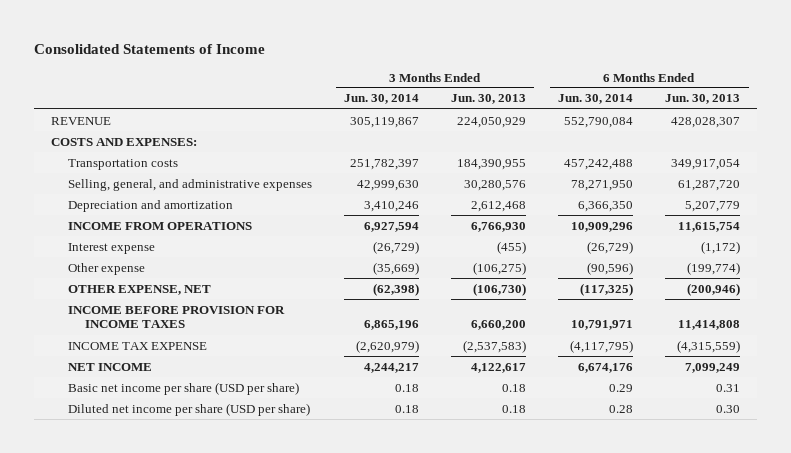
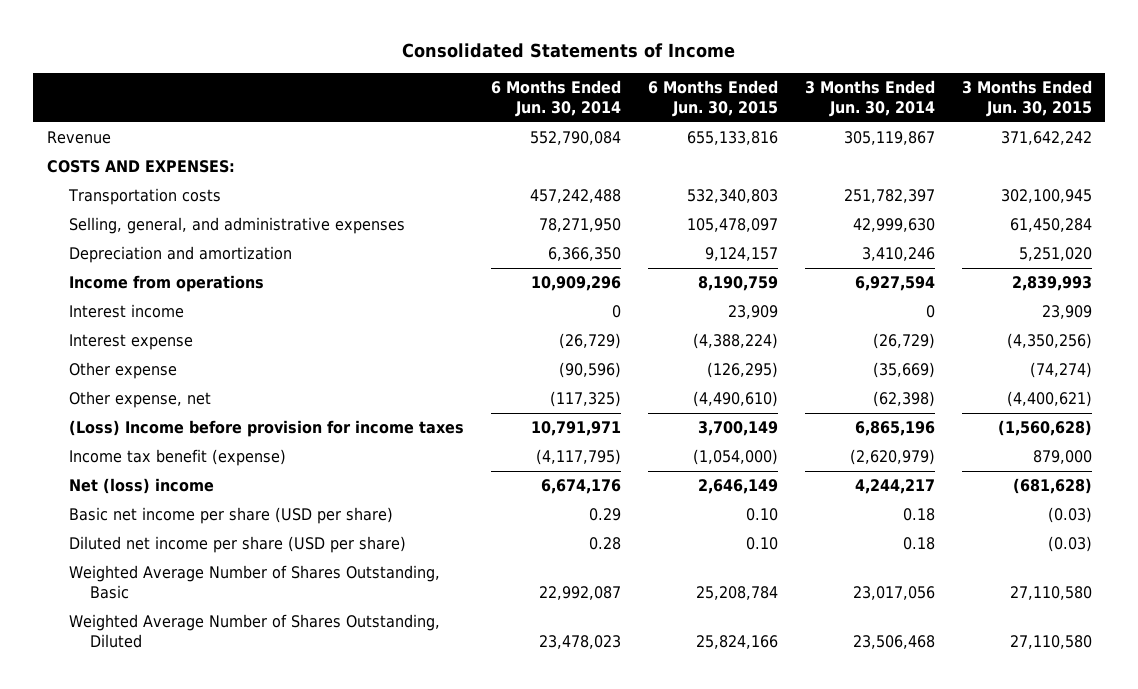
[450,94,526,105] Jun. 30, 2013 -> none
[665,94,741,105] Jun. 30, 2013 -> none
none -> [647,80,778,117] 6 Months Ended Jun. 30, 2015
none -> [961,80,1092,117] 3 Months Ended Jun. 30, 2015
[50,116,111,125] REVENUE -> [46,131,111,145] Revenue
[67,221,252,230] INCOME FROM OPERATIONS -> [68,275,264,293] Income from operations
none -> [68,304,184,319] Interest income
[67,284,211,295] OTHER EXPENSE, NET -> [68,391,211,409] Other expense, net
[67,305,285,329] INCOME BEFORE PROVISION FOR INCOME TAXES -> [68,420,464,438] (Loss) Income before provision for income taxes
[67,341,207,350] INCOME TAX EXPENSE -> [68,449,286,467] Income tax benefit (expense)
[67,362,152,371] NET INCOME -> [68,478,214,495] Net (loss) income
none -> [68,565,440,599] Weighted Average Number of Shares Outstanding, Basic
none -> [68,614,440,648] Weighted Average Number of Shares Outstanding, Diluted

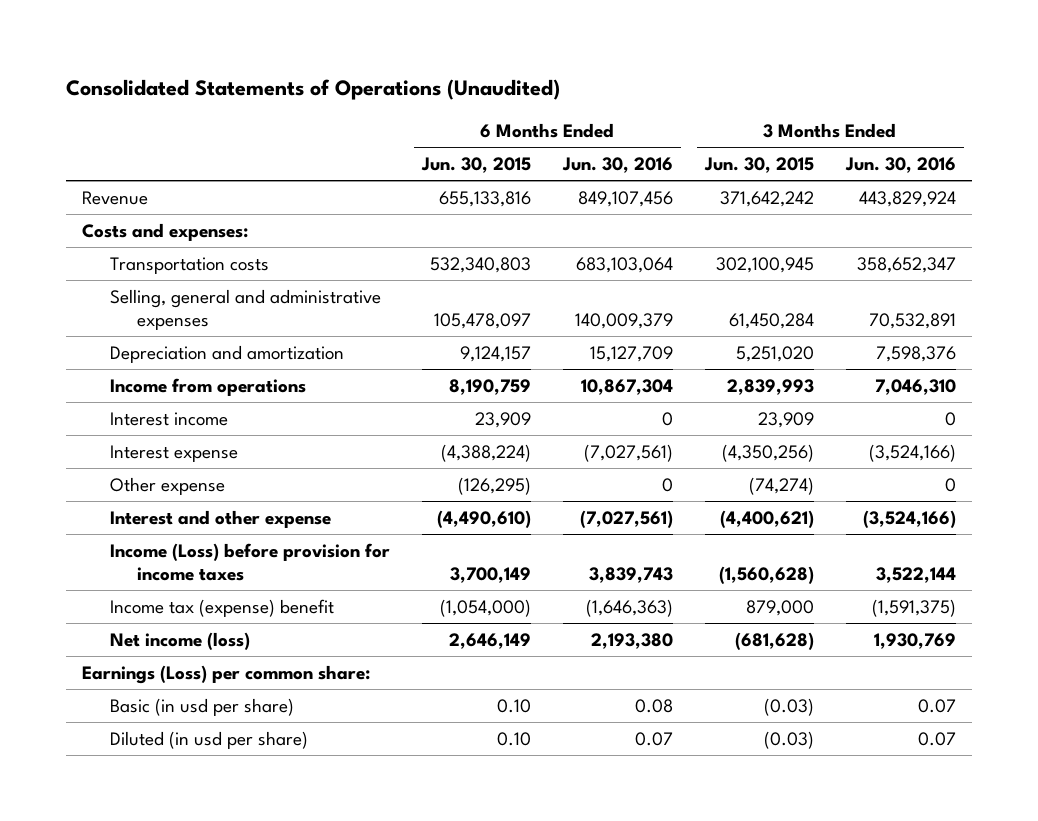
[402,43,736,59] Consolidated Statements of Income -> [65,79,560,101] Consolidated Statements of Operations (Unaudited)
[490,80,621,117] 6 Months Ended Jun. 30, 2014 -> none
[804,80,935,117] 3 Months Ended Jun. 30, 2014 -> none
none -> [561,157,673,174] Jun. 30, 2016
none -> [844,157,956,174] Jun. 30, 2016
[46,160,235,174] COSTS AND EXPENSES: -> [81,222,248,241] Costs and expenses:
[68,217,405,235] Selling, general, and administrative expenses -> [109,288,381,331] Selling, general and administrative expenses
[68,565,440,599] Weighted Average Number of Shares Outstanding, Basic -> none
[68,614,440,648] Weighted Average Number of Shares Outstanding, Diluted -> none
[68,391,211,409] Other expense, net -> [109,509,331,528] Interest and other expense
[68,420,464,438] (Loss) Income before provision for income taxes -> [109,542,390,582] Income (Loss) before provision for income taxes
[68,449,286,467] Income tax benefit (expense) -> [109,598,334,617] Income tax (expense) benefit
[68,478,214,495] Net (loss) income -> [109,631,250,650] Net income (loss)
none -> [81,664,370,684] Earnings (Loss) per common share:
[68,507,393,525] Basic net income per share (USD per share) -> [109,697,294,716] Basic (in usd per share)
[68,536,406,554] Diluted net income per share (USD per share) -> [109,730,308,749] Diluted (in usd per share)

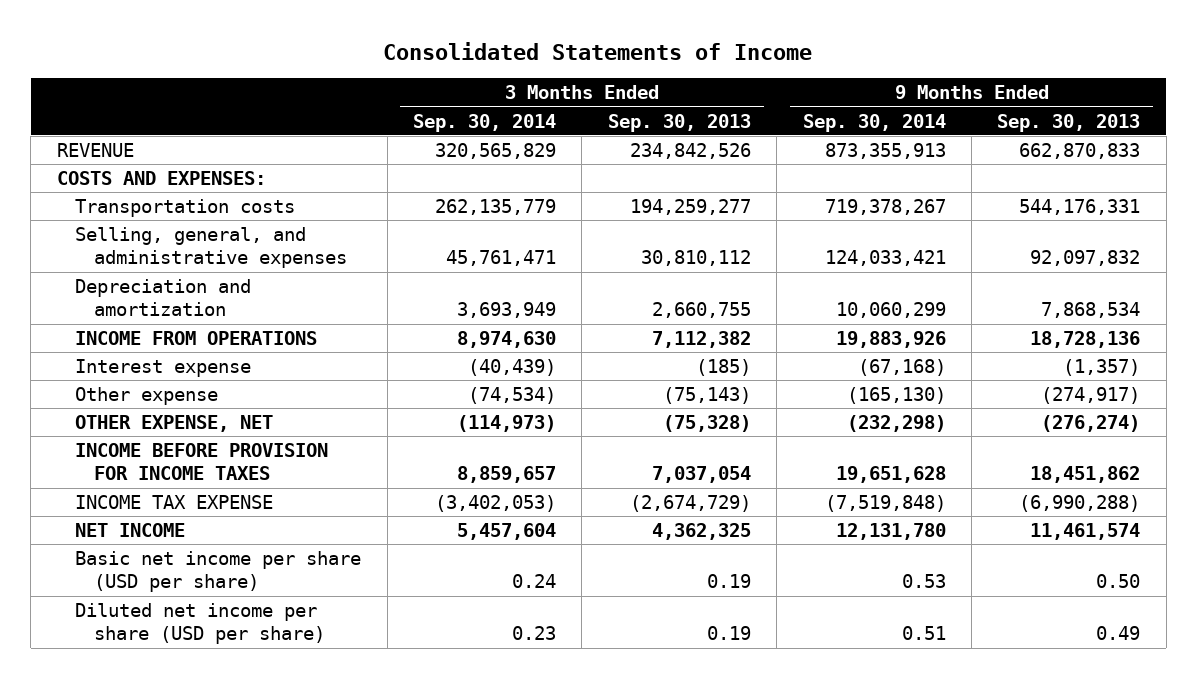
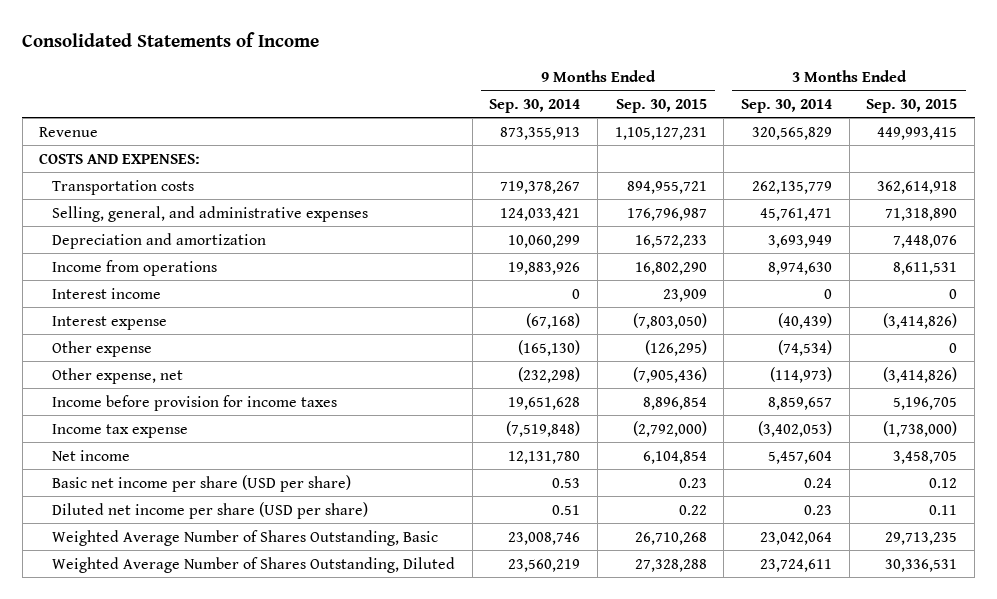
[607,113,751,132] Sep. 30, 2013 -> none
[997,113,1141,132] Sep. 30, 2013 -> none
none -> [615,98,707,113] Sep. 30, 2015
none -> [866,98,958,113] Sep. 30, 2015
[56,142,134,157] REVENUE -> [39,126,99,137] Revenue
[75,330,318,345] INCOME FROM OPERATIONS -> [51,259,217,276] Income from operations
none -> [51,287,161,299] Interest income
[75,414,274,432] OTHER EXPENSE, NET -> [51,367,183,384] Other expense, net
[75,442,329,481] INCOME BEFORE PROVISION FOR INCOME TAXES -> [51,394,337,411] Income before provision for income taxes
[75,494,274,509] INCOME TAX EXPENSE -> [51,423,188,438] Income tax expense
[75,522,186,537] NET INCOME -> [51,449,130,461] Net income
none -> [51,529,438,546] Weighted Average Number of Shares Outstanding, Basic
none -> [51,556,455,573] Weighted Average Number of Shares Outstanding, Diluted

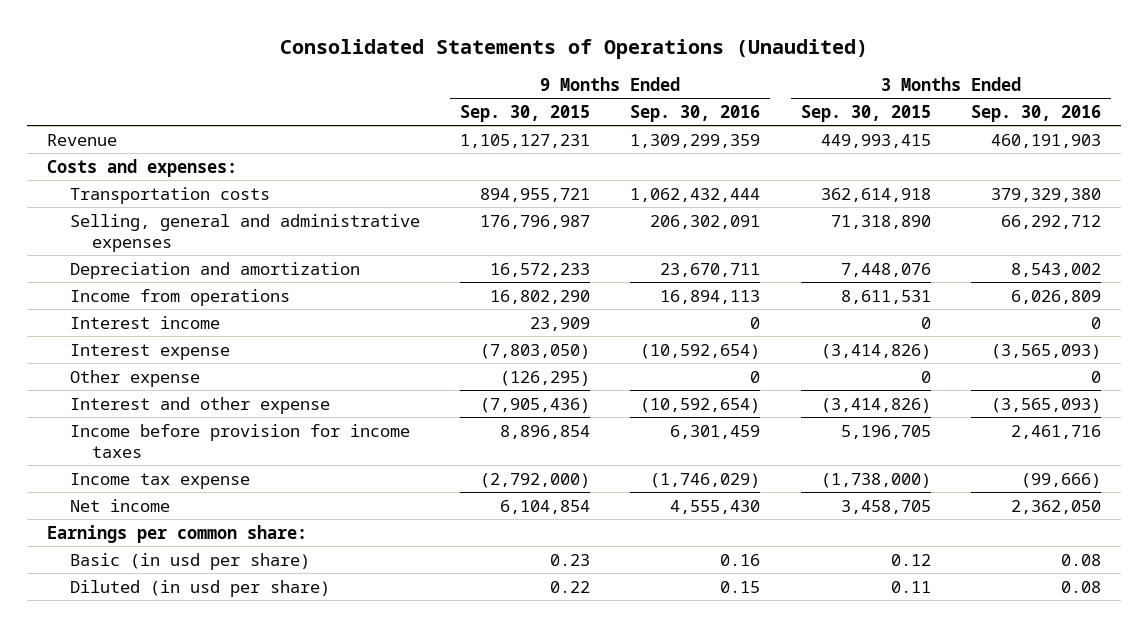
[22,32,320,48] Consolidated Statements of Income -> [280,38,869,59] Consolidated Statements of Operations (Unaudited)
[489,98,581,113] Sep. 30, 2014 -> none
[741,98,833,113] Sep. 30, 2014 -> none
none -> [630,104,761,122] Sep. 30, 2016
none -> [971,104,1102,122] Sep. 30, 2016
[39,152,201,164] COSTS AND EXPENSES: -> [47,158,238,177] Costs and expenses:
[51,205,368,222] Selling, general, and administrative expenses -> [69,213,420,252] Selling, general and administrative expenses
[51,367,183,384] Other expense, net -> [69,396,330,414] Interest and other expense
[51,529,438,546] Weighted Average Number of Shares Outstanding, Basic -> none
[51,556,455,573] Weighted Average Number of Shares Outstanding, Diluted -> none
none -> [47,524,308,543] Earnings per common share:
[51,474,351,492] Basic net income per share (USD per share) -> [69,552,310,570] Basic (in usd per share)
[51,501,368,519] Diluted net income per share (USD per share) -> [69,579,330,597] Diluted (in usd per share)

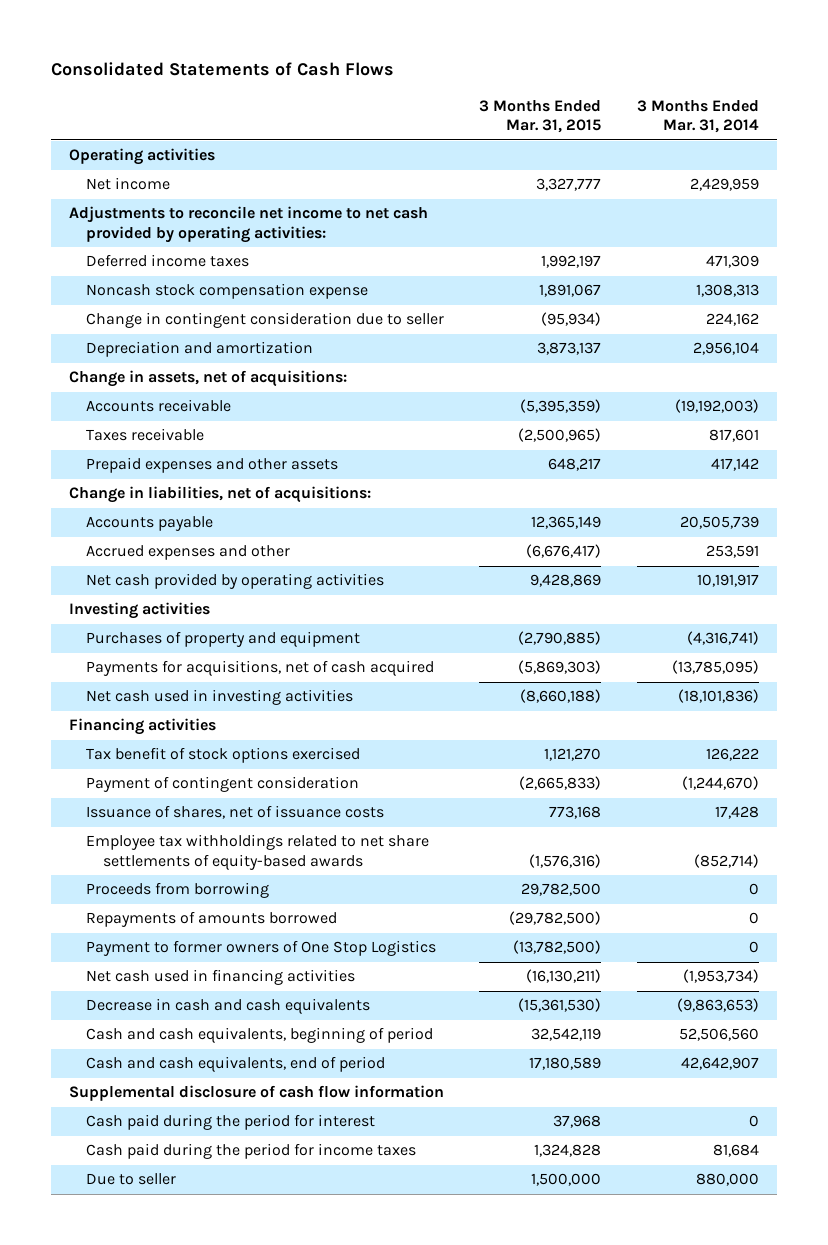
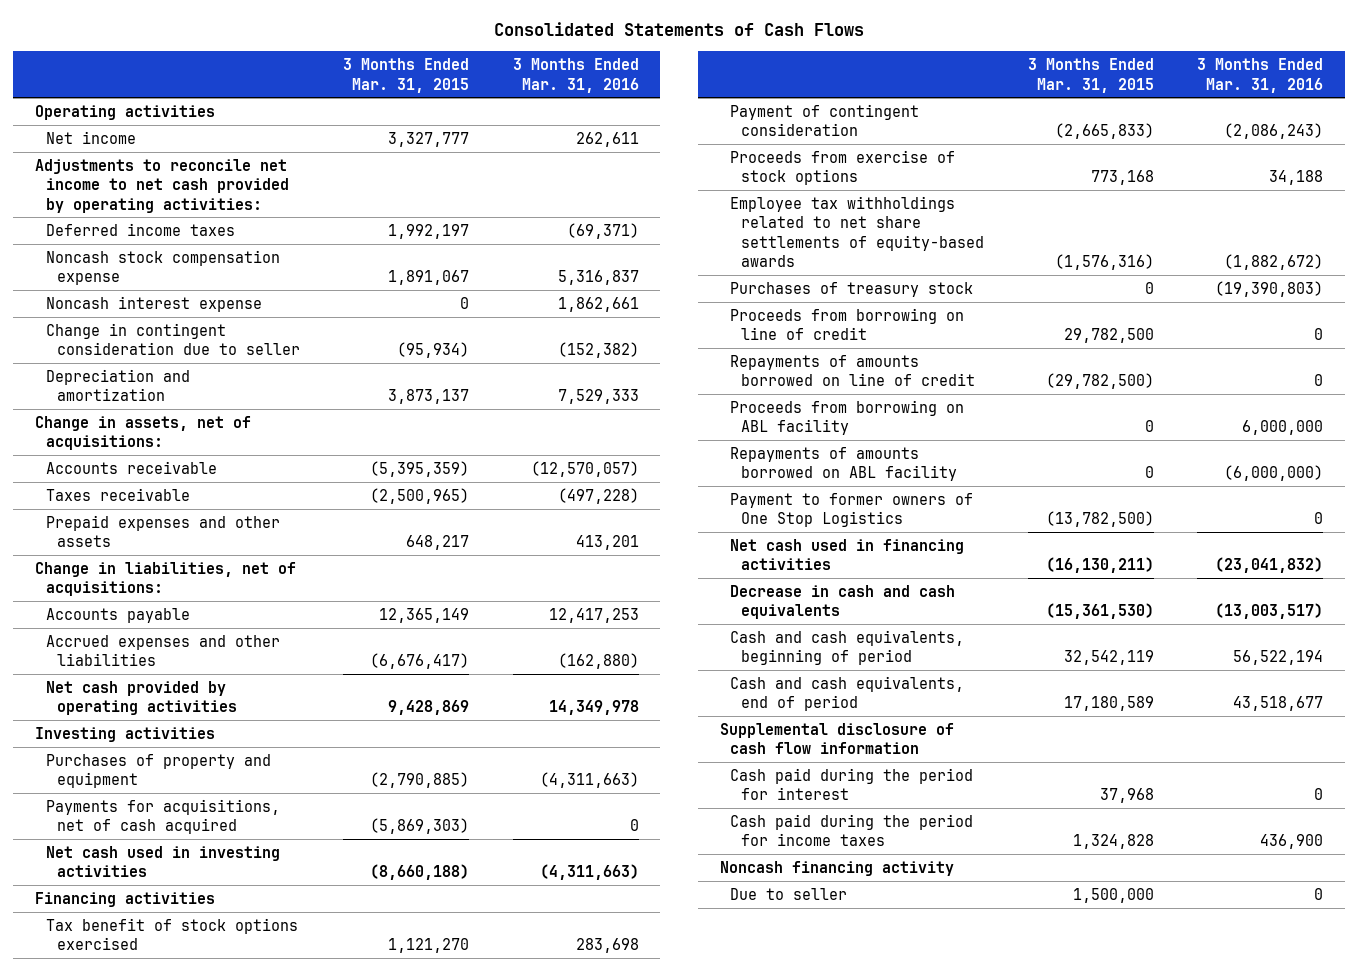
[636,99,759,134] 3 Months Ended Mar. 31, 2014 -> none
none -> [512,58,639,93] 3 Months Ended Mar. 31, 2016
none -> [45,295,262,312] Noncash interest expense
[85,545,290,561] Accrued expenses and other -> [45,634,280,667] Accrued expenses and other liabilities
[85,805,384,820] Issuance of shares, net of issuance costs -> [730,149,956,186] Proceeds from exercise of stock options
none -> [730,281,974,297] Purchases of treasury stock
[85,882,269,899] Proceeds from borrowing -> [730,307,965,341] Proceeds from borrowing on line of credit
[85,911,337,928] Repayments of amounts borrowed -> [730,354,976,387] Repayments of amounts borrowed on line of credit
none -> [730,399,965,436] Proceeds from borrowing on ABL facility
none -> [730,446,958,482] Repayments of amounts borrowed on ABL facility
none -> [719,860,954,876] Noncash financing activity

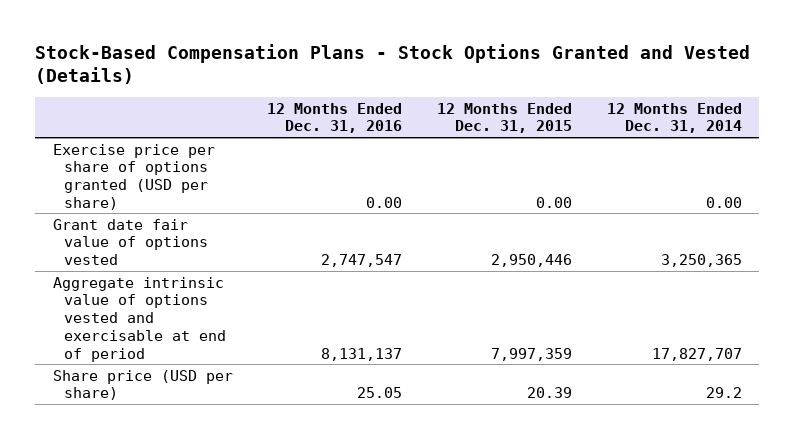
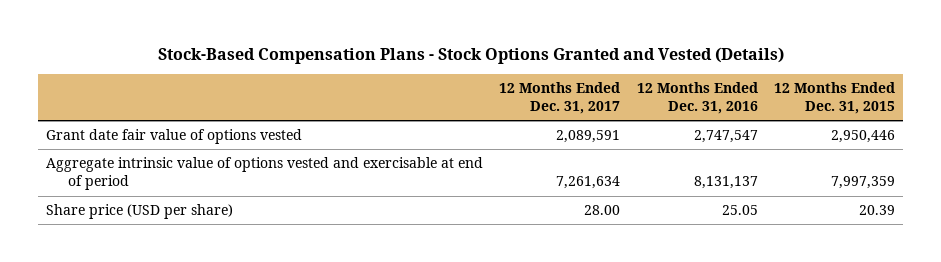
[606,102,742,134] 12 Months Ended Dec. 31, 2014 -> none
none -> [499,81,621,115] 12 Months Ended Dec. 31, 2017
[52,143,215,210] Exercise price per share of options granted (USD per share) -> none

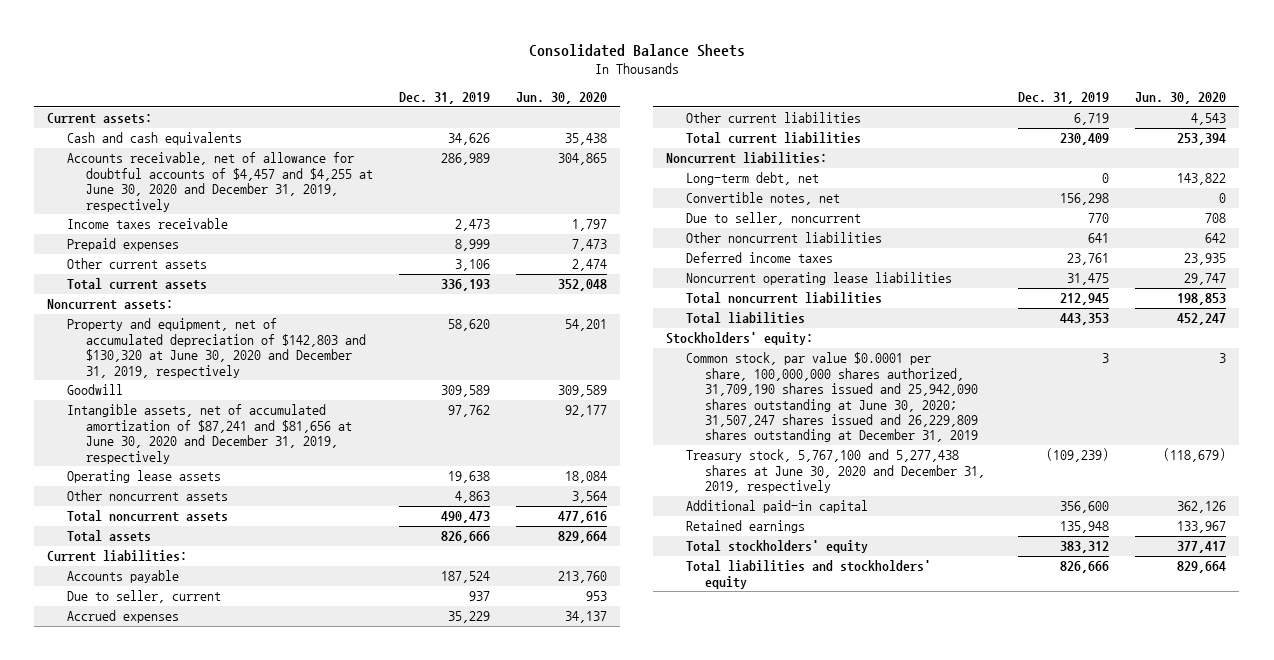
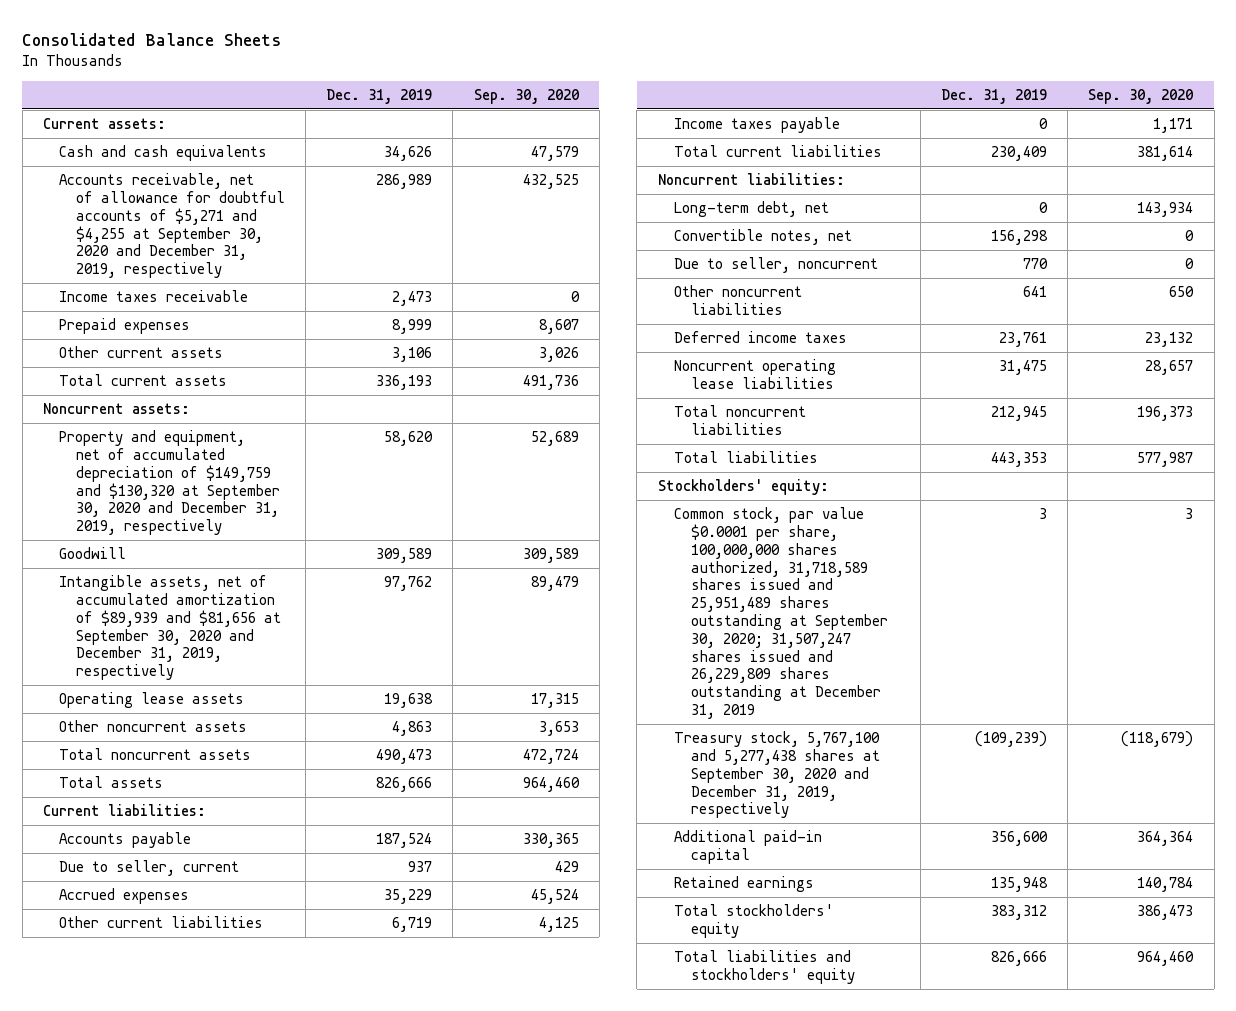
[516,91,608,104] Jun. 30, 2020 -> none
none -> [473,89,579,105] Sep. 30, 2020
[66,152,373,212] Accounts receivable, net of allowance for doubtful accounts of $4,457 and $4,255 at June 30, 2020 and December 31, 2019, respectively -> [59,173,285,279] Accounts receivable, net of allowance for doubtful accounts of $5,271 and $4,255 at September 30, 2020 and December 31, 2019, respectively
[66,318,366,378] Property and equipment, net of accumulated depreciation of $142,803 and $130,320 at June 30, 2020 and December 31, 2019, respectively -> [59,430,280,536] Property and equipment, net of accumulated depreciation of $149,759 and $130,320 at September 30, 2020 and December 31, 2019, respectively
[66,404,352,464] Intangible assets, net of accumulated amortization of $87,241 and $81,656 at June 30, 2020 and December 31, 2019, respectively -> [59,575,281,681] Intangible assets, net of accumulated amortization of $89,939 and $81,656 at September 30, 2020 and December 31, 2019, respectively
none -> [674,117,841,134] Income taxes payable
[685,352,978,443] Common stock, par value $0.0001 per share, 100,000,000 shares authorized, 31,709,190 shares issued and 25,942,090 shares outstanding at June 30, 2020; 31,507,247 shares issued and 26,229,809 shares outstanding at December 31, 2019 -> [674,507,888,720] Common stock, par value $0.0001 per share, 100,000,000 shares authorized, 31,718,589 shares issued and 25,951,489 shares outstanding at September 30, 2020; 31,507,247 shares issued and 26,229,809 shares outstanding at December 31, 2019
[685,449,985,494] Treasury stock, 5,767,100 and 5,277,438 shares at June 30, 2020 and December 31, 2019, respectively -> [674,731,881,819] Treasury stock, 5,767,100 and 5,277,438 shares at September 30, 2020 and December 31, 2019, respectively

